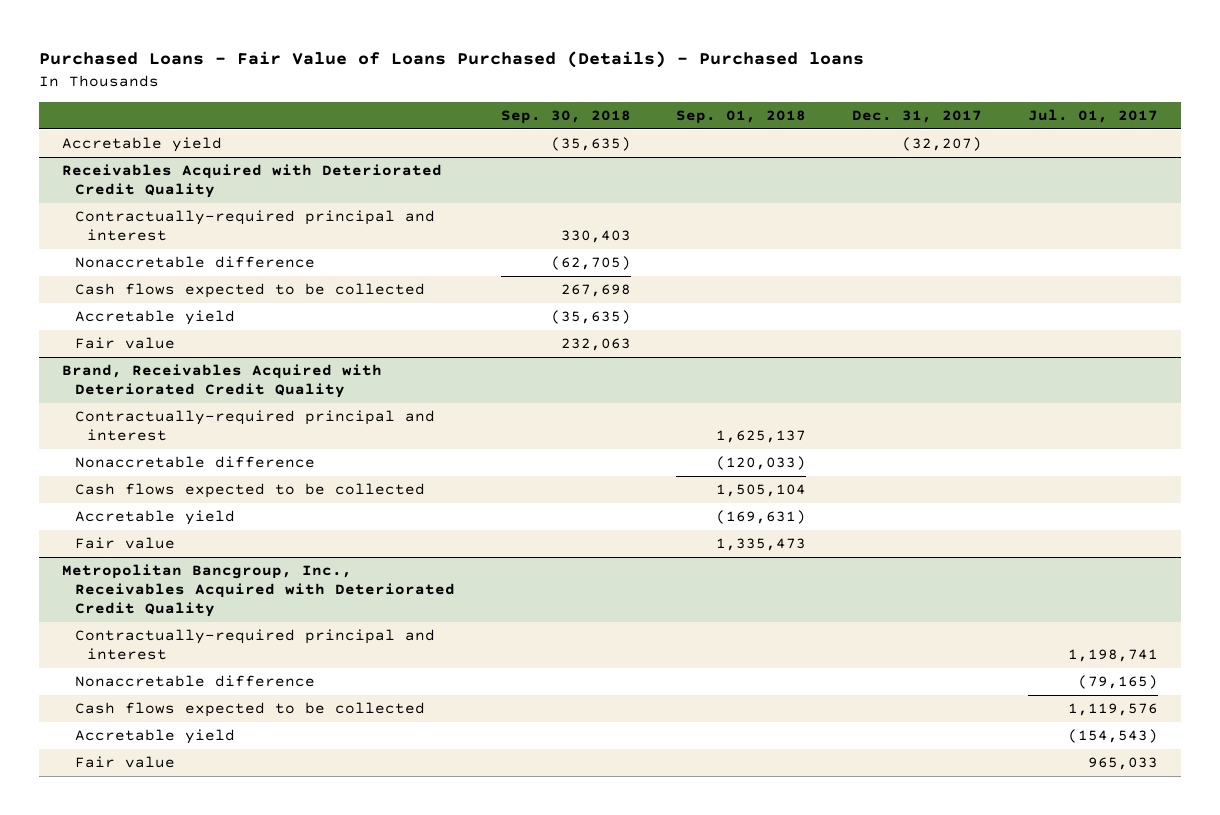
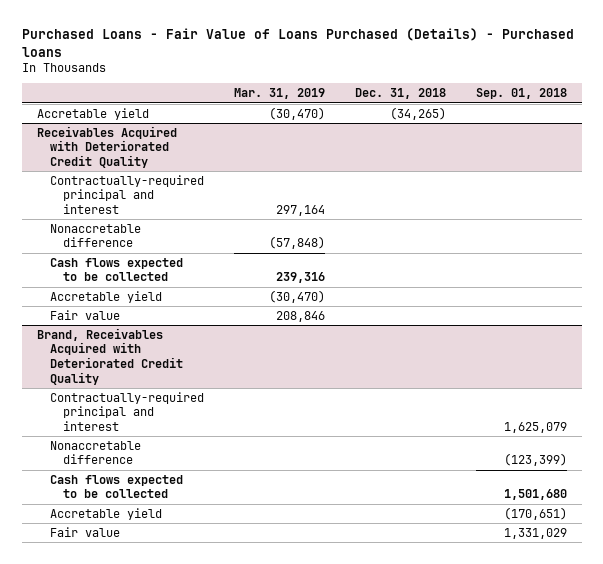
[500,109,631,124] Sep. 30, 2018 -> none
[852,109,983,123] Dec. 31, 2017 -> none
[1028,108,1159,123] Jul. 01, 2017 -> none
none -> [233,88,325,100] Mar. 31, 2019
none -> [354,88,446,100] Dec. 31, 2018
[61,564,455,618] Metropolitan Bancgroup, Inc., Receivables Acquired with Deteriorated Credit Quality -> none
[74,629,435,661] Contractually-required principal and interest -> none
[74,675,315,688] Nonaccretable difference -> none
[74,702,425,718] Cash flows expected to be collected -> none
[74,729,235,745] Accretable yield -> none
[74,756,175,769] Fair value -> none
[716,430,807,444] 1,625,137 -> [503,421,567,433] 1,625,079
[716,456,807,471] (120,033) -> [503,453,567,467] (123,399)
[716,484,807,498] 1,505,104 -> [503,489,567,501] 1,501,680
[716,510,807,525] (169,631) -> [503,506,567,520] (170,651)
[716,538,807,552] 1,335,473 -> [503,527,567,539] 1,331,029

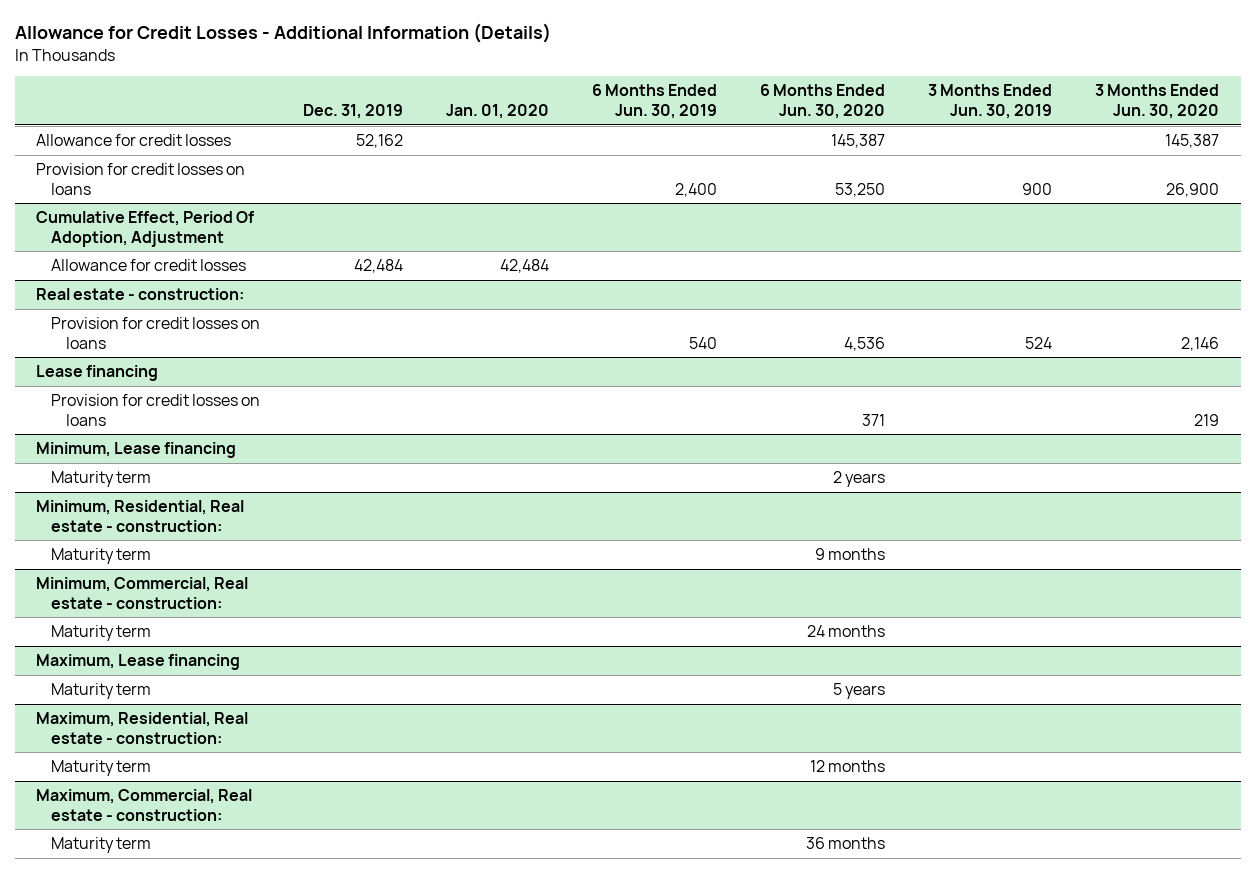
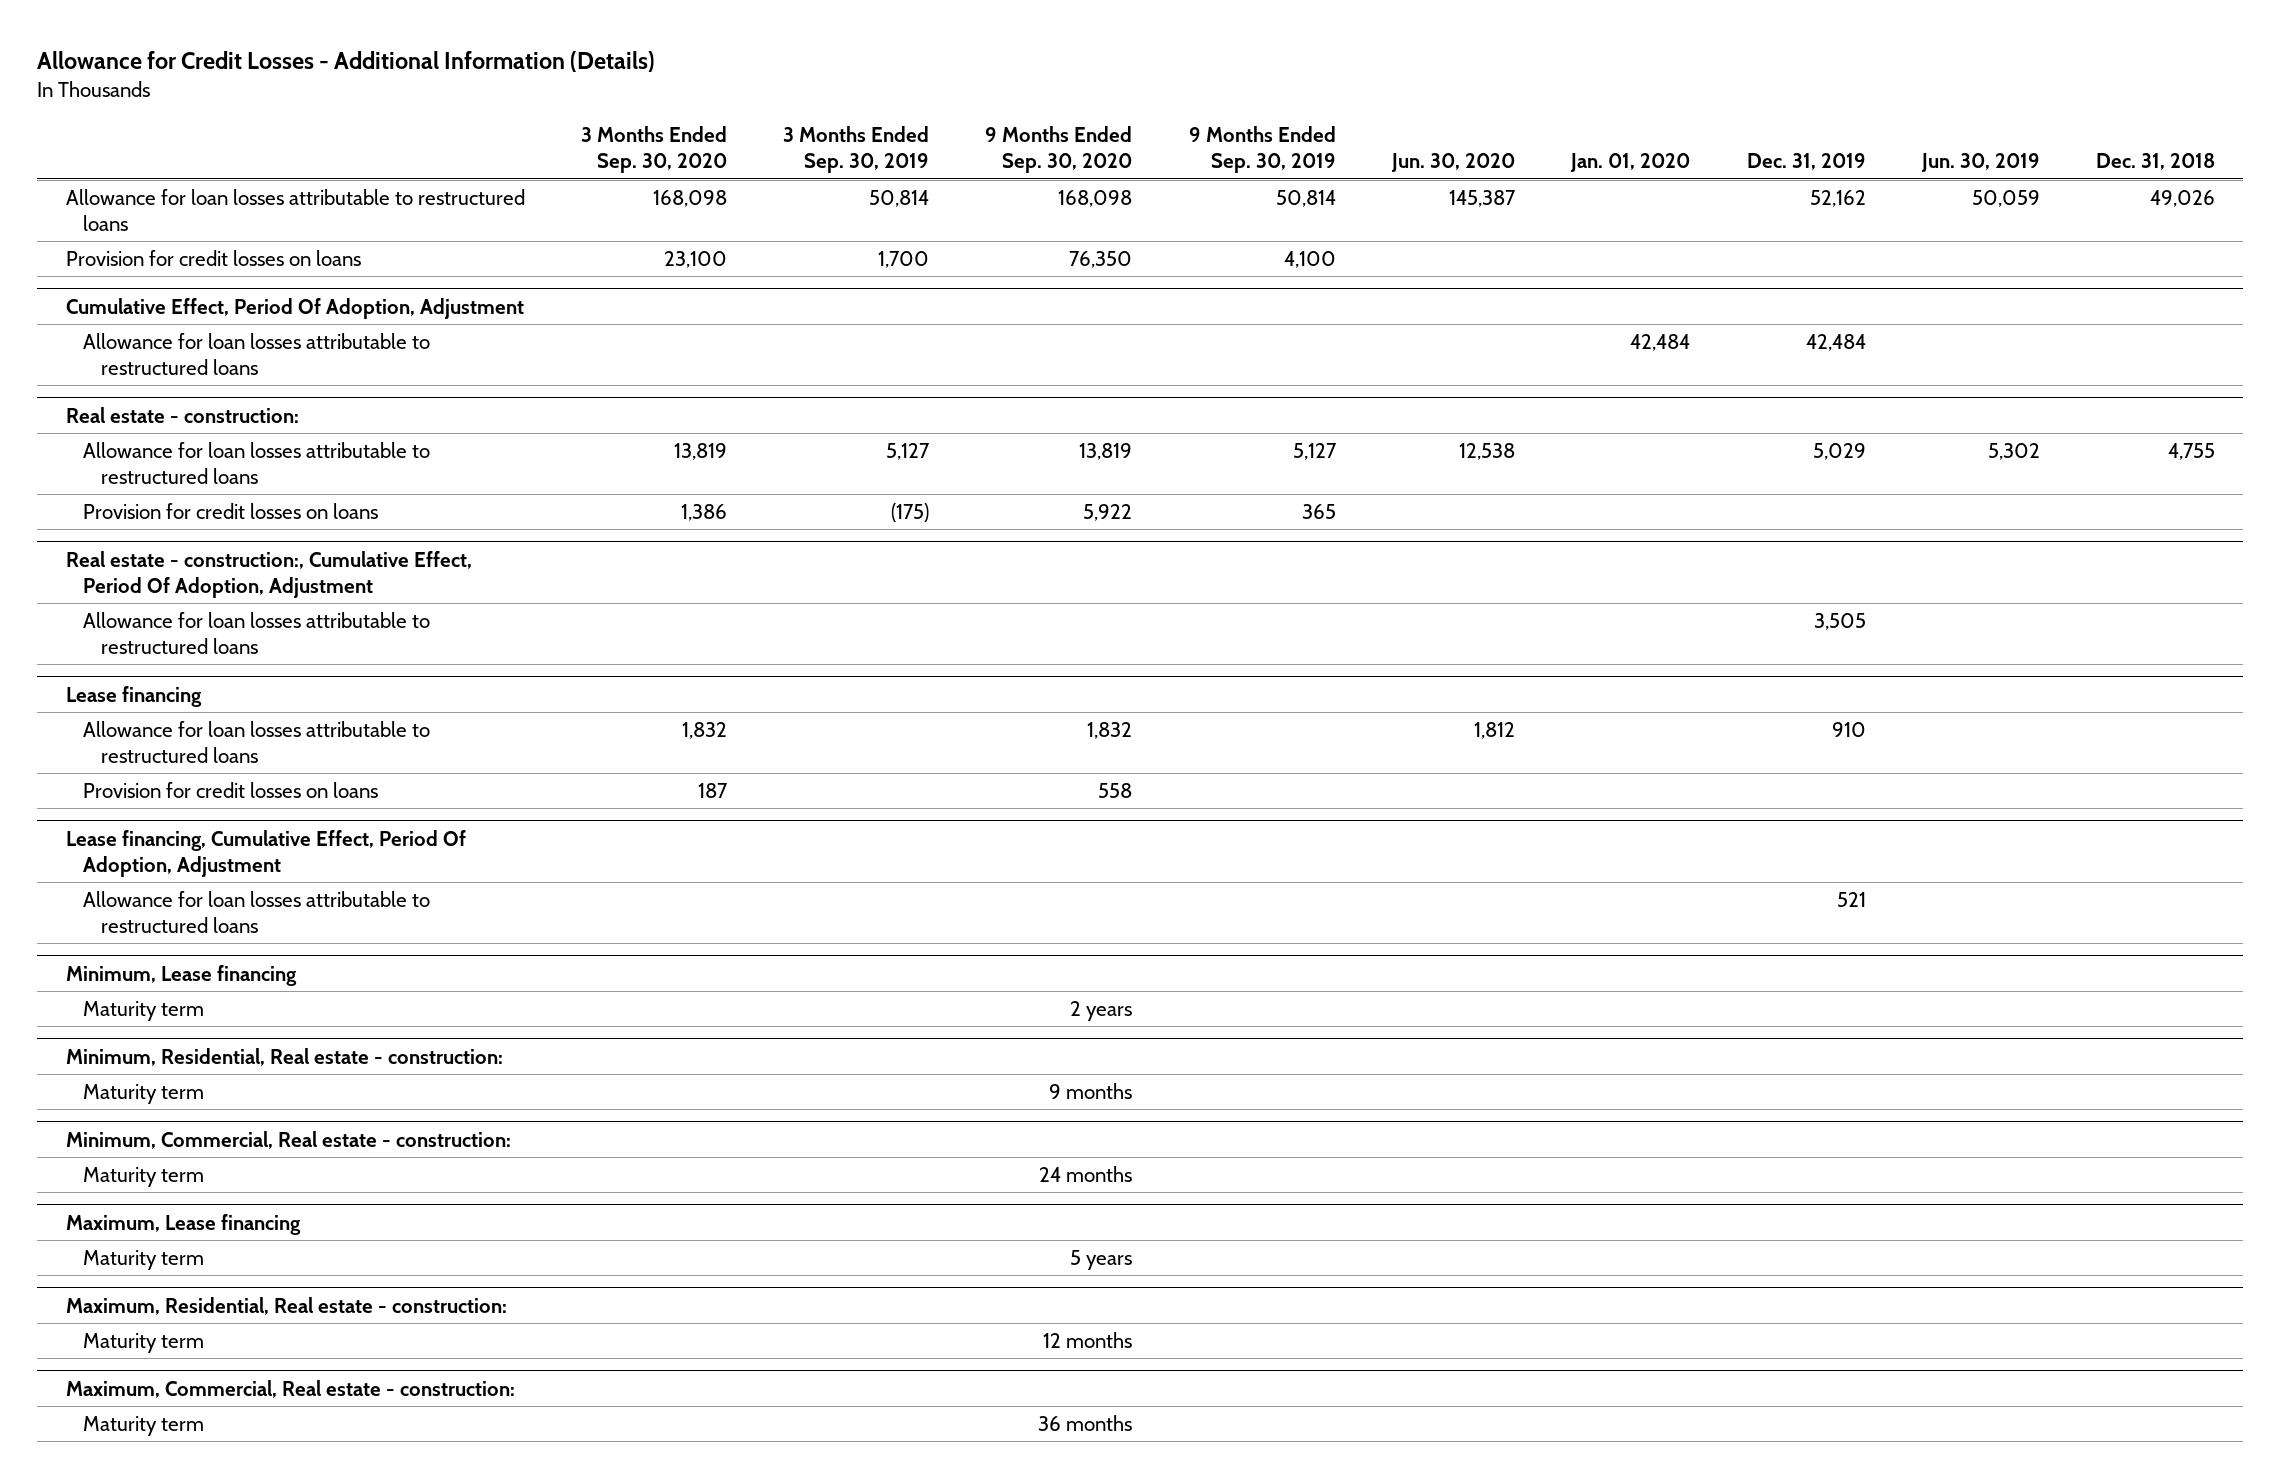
[592,84,718,120] 6 Months Ended Jun. 30, 2019 -> none
[760,84,886,120] 6 Months Ended Jun. 30, 2020 -> none
[928,84,1053,120] 3 Months Ended Jun. 30, 2019 -> none
[1095,84,1220,120] 3 Months Ended Jun. 30, 2020 -> none
none -> [580,126,727,174] 3 Months Ended Sep. 30, 2020
none -> [783,126,930,174] 3 Months Ended Sep. 30, 2019
none -> [985,126,1133,174] 9 Months Ended Sep. 30, 2020
none -> [1188,126,1336,174] 9 Months Ended Sep. 30, 2019
none -> [1391,153,1516,173] Jun. 30, 2020
none -> [1920,153,2040,173] Jun. 30, 2019
none -> [2096,153,2216,171] Dec. 31, 2018
[36,134,232,147] Allowance for credit losses -> [65,188,525,231] Allowance for loan losses attributable to restructured loans
[51,259,247,272] Allowance for credit losses -> [83,332,431,375] Allowance for loan losses attributable to restructured loans
none -> [83,441,431,484] Allowance for loan losses attributable to restructured loans
none -> [65,550,472,598] Real estate - construction:, Cumulative Effect, Period Of Adoption, Adjustment
none -> [83,611,431,654] Allowance for loan losses attributable to restructured loans
none -> [83,720,431,763] Allowance for loan losses attributable to restructured loans
none -> [65,829,466,877] Lease financing, Cumulative Effect, Period Of Adoption, Adjustment
none -> [83,890,431,933] Allowance for loan losses attributable to restructured loans

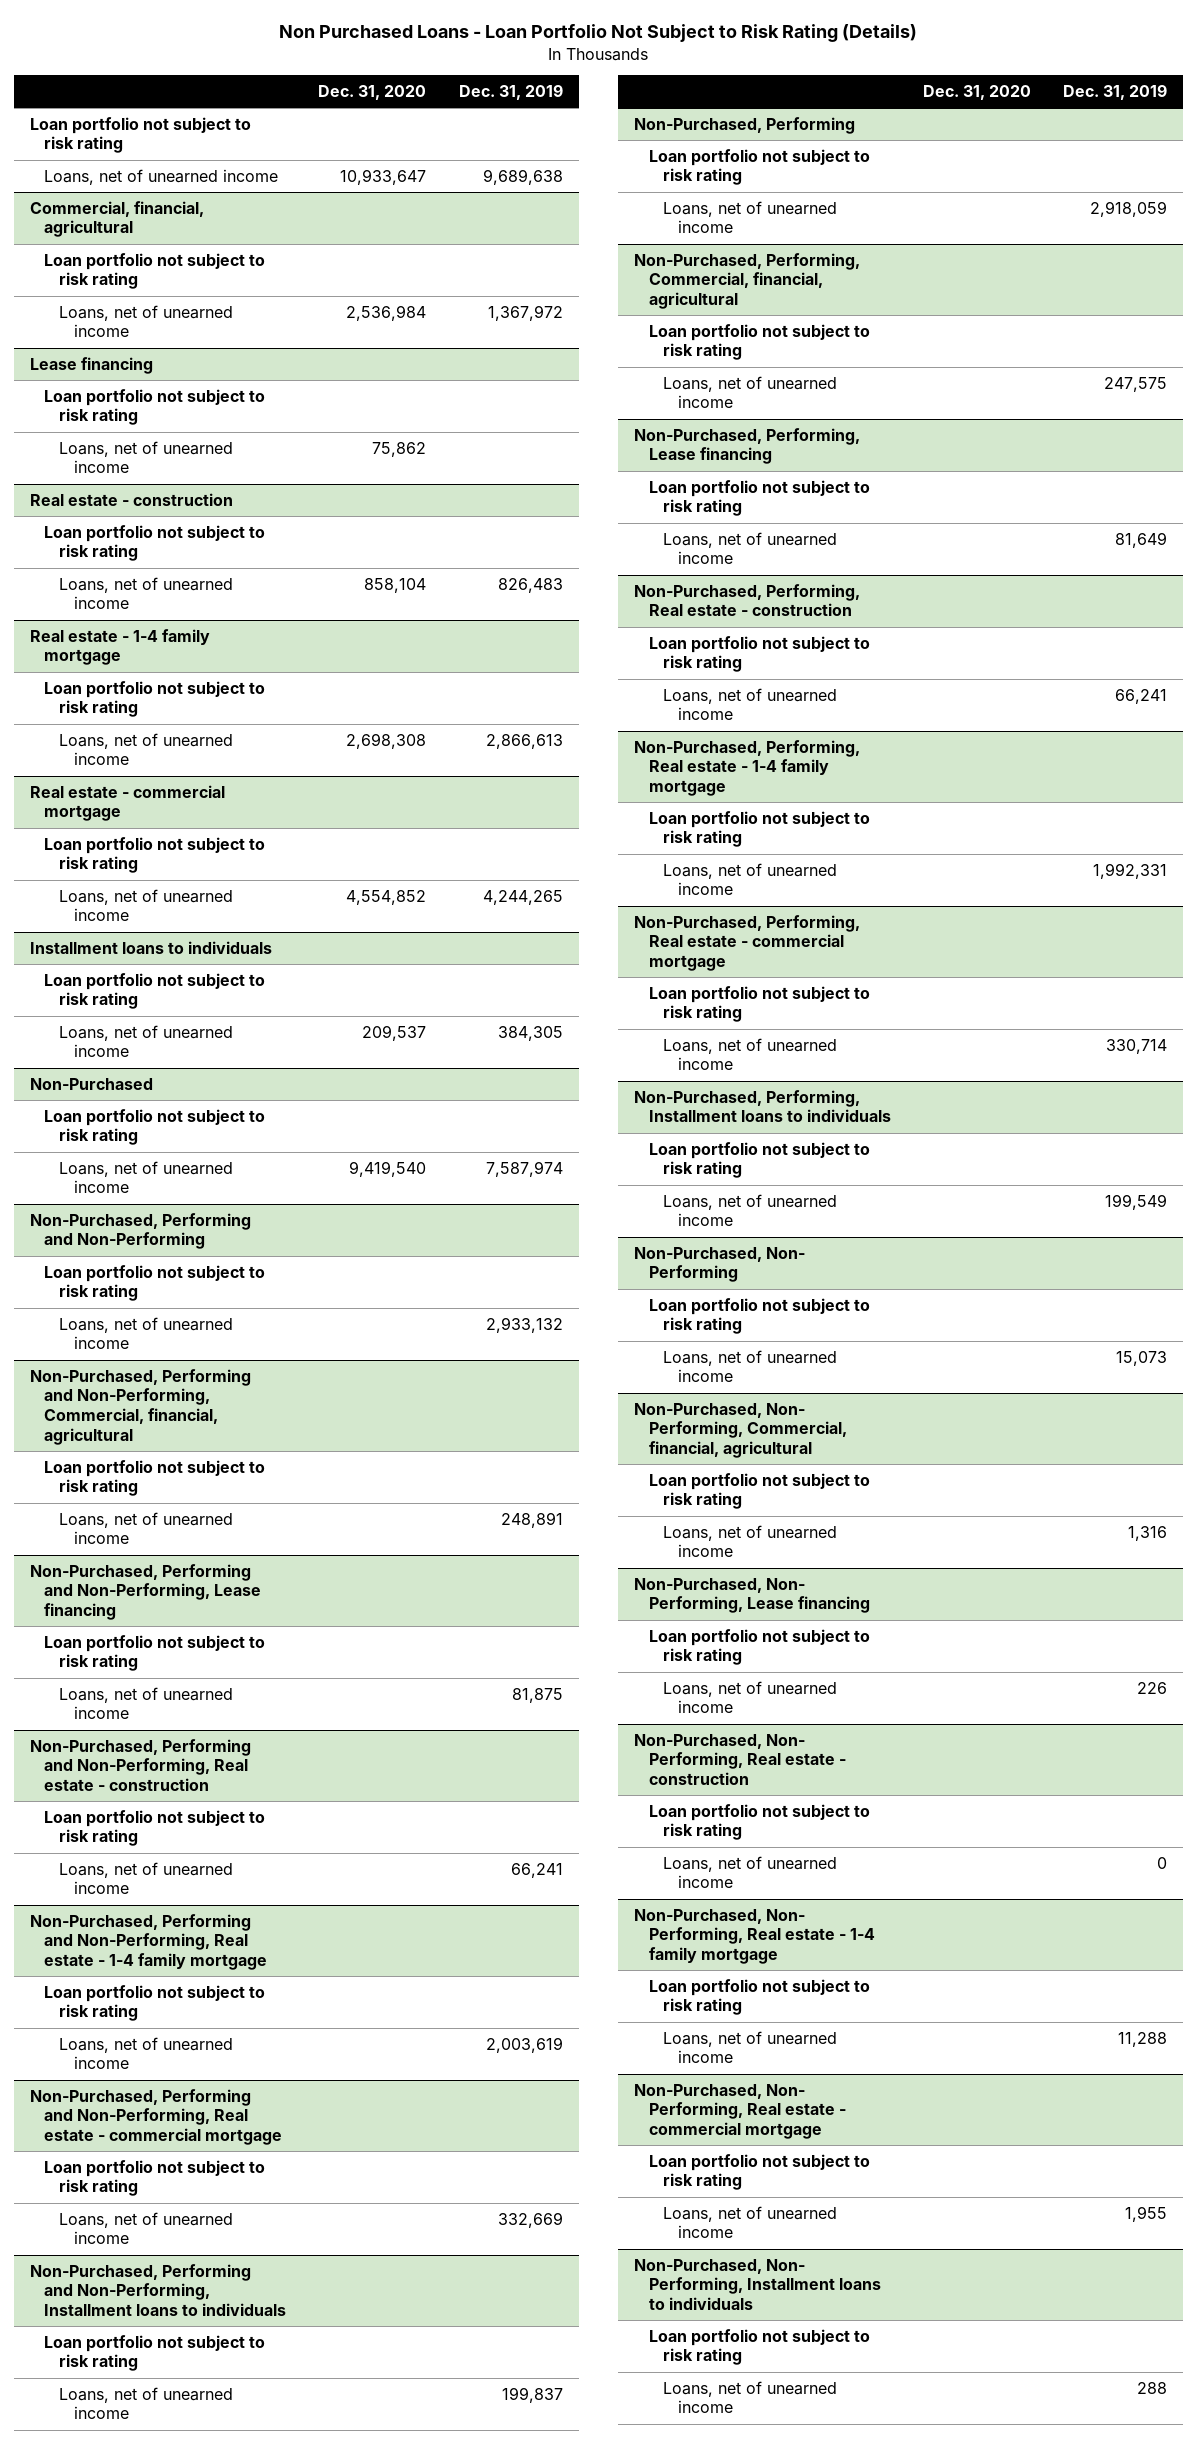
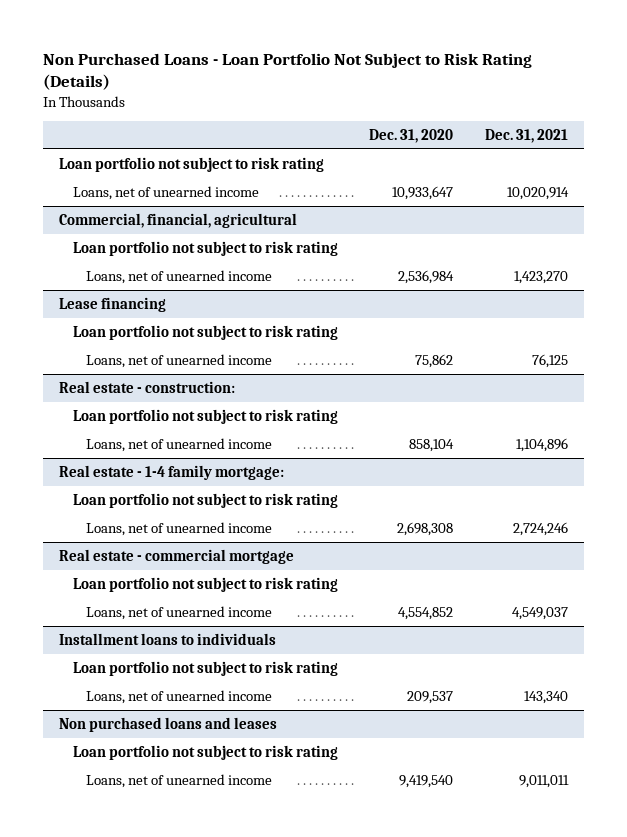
[458,84,563,101] Dec. 31, 2019 -> none
none -> [485,128,569,143] Dec. 31, 2021
[29,492,233,506] Real estate - construction -> [58,380,235,393] Real estate - construction:
[29,628,210,666] Real estate - 1-4 family mortgage -> [58,464,284,480] Real estate - 1-4 family mortgage:
[29,1077,153,1090] Non-Purchased -> [58,716,277,732] Non purchased loans and leases
[29,1212,251,1250] Non-Purchased, Performing and Non-Performing -> none
[44,1264,266,1302] Loan portfolio not subject to risk rating -> none
[59,1316,234,1350] Loans, net of unearned income -> none
[29,1368,251,1445] Non-Purchased, Performing and Non-Performing, Commercial, financial, agricultural -> none
[44,1459,266,1497] Loan portfolio not subject to risk rating -> none
[59,1511,234,1545] Loans, net of unearned income -> none
[29,1563,262,1621] Non-Purchased, Performing and Non-Performing, Lease financing -> none
[44,1634,266,1672] Loan portfolio not subject to risk rating -> none
[59,1686,234,1720] Loans, net of unearned income -> none
[29,1738,251,1792] Non-Purchased, Performing and Non-Performing, Real estate - construction -> none
[44,1809,266,1847] Loan portfolio not subject to risk rating -> none
[59,1861,234,1895] Loans, net of unearned income -> none
[29,1913,268,1971] Non-Purchased, Performing and Non-Performing, Real estate - 1-4 family mortgage -> none
[44,1984,266,2022] Loan portfolio not subject to risk rating -> none
[59,2036,234,2070] Loans, net of unearned income -> none
[29,2088,283,2146] Non-Purchased, Performing and Non-Performing, Real estate - commercial mortgage -> none
[44,2159,266,2197] Loan portfolio not subject to risk rating -> none
[59,2211,234,2245] Loans, net of unearned income -> none
[29,2263,287,2317] Non-Purchased, Performing and Non-Performing, Installment loans to individuals -> none
[44,2334,266,2372] Loan portfolio not subject to risk rating -> none
[59,2386,234,2420] Loans, net of unearned income -> none
[633,116,855,134] Non-Purchased, Performing -> none
[648,148,870,186] Loan portfolio not subject to risk rating -> none
[663,200,838,234] Loans, net of unearned income -> none
[633,252,860,310] Non-Purchased, Performing, Commercial, financial, agricultural -> none
[648,323,870,361] Loan portfolio not subject to risk rating -> none
[663,375,838,409] Loans, net of unearned income -> none
[633,427,860,465] Non-Purchased, Performing, Lease financing -> none
[648,479,870,517] Loan portfolio not subject to risk rating -> none
[663,531,838,565] Loans, net of unearned income -> none
[633,583,860,617] Non-Purchased, Performing, Real estate - construction -> none
[648,635,870,673] Loan portfolio not subject to risk rating -> none
[663,687,838,721] Loans, net of unearned income -> none
[633,739,860,797] Non-Purchased, Performing, Real estate - 1-4 family mortgage -> none
[648,810,870,848] Loan portfolio not subject to risk rating -> none
[663,862,838,896] Loans, net of unearned income -> none
[633,914,860,972] Non-Purchased, Performing, Real estate - commercial mortgage -> none
[648,985,870,1023] Loan portfolio not subject to risk rating -> none
[663,1037,838,1071] Loans, net of unearned income -> none
[633,1089,891,1123] Non-Purchased, Performing, Installment loans to individuals -> none
[648,1141,870,1179] Loan portfolio not subject to risk rating -> none
[663,1193,838,1227] Loans, net of unearned income -> none
[633,1246,805,1283] Non-Purchased, Non- Performing -> none
[648,1297,870,1335] Loan portfolio not subject to risk rating -> none
[663,1349,838,1383] Loans, net of unearned income -> none
[633,1402,847,1459] Non-Purchased, Non- Performing, Commercial, financial, agricultural -> none
[648,1472,870,1510] Loan portfolio not subject to risk rating -> none
[663,1524,838,1558] Loans, net of unearned income -> none
[633,1577,870,1614] Non-Purchased, Non- Performing, Lease financing -> none
[648,1628,870,1666] Loan portfolio not subject to risk rating -> none
[663,1680,838,1714] Loans, net of unearned income -> none
[633,1733,846,1786] Non-Purchased, Non- Performing, Real estate - construction -> none
[648,1803,870,1841] Loan portfolio not subject to risk rating -> none
[663,1855,838,1889] Loans, net of unearned income -> none
[633,1908,875,1965] Non-Purchased, Non- Performing, Real estate - 1-4 family mortgage -> none
[648,1978,870,2016] Loan portfolio not subject to risk rating -> none
[663,2030,838,2064] Loans, net of unearned income -> none
[633,2083,846,2140] Non-Purchased, Non- Performing, Real estate - commercial mortgage -> none
[648,2153,870,2191] Loan portfolio not subject to risk rating -> none
[663,2205,838,2239] Loans, net of unearned income -> none
[633,2258,881,2311] Non-Purchased, Non- Performing, Installment loans to individuals -> none
[648,2328,870,2366] Loan portfolio not subject to risk rating -> none
[663,2380,838,2414] Loans, net of unearned income -> none

